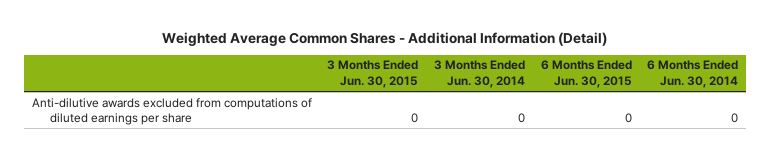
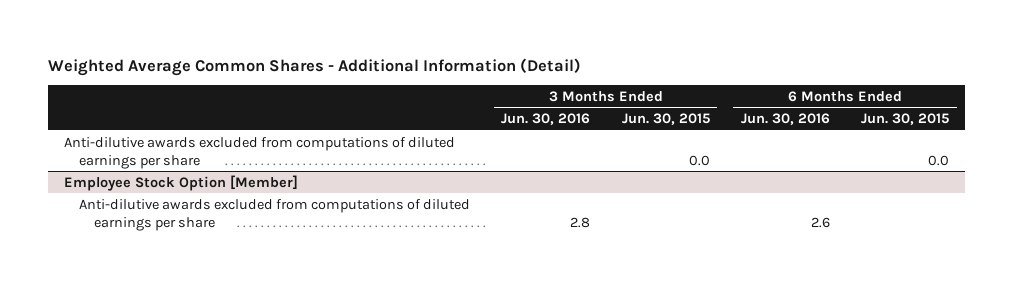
[433,60,525,89] 3 Months Ended Jun. 30, 2014 -> none
[647,60,739,89] 6 Months Ended Jun. 30, 2014 -> none
none -> [501,113,591,126] Jun. 30, 2016
none -> [740,113,830,126] Jun. 30, 2016
[411,113,419,124] 0 -> [688,154,710,166] 0.0
[624,113,632,124] 0 -> [928,154,950,166] 0.0
none -> [64,174,299,191] Employee Stock Option [Member]
none -> [79,198,471,231] Anti-dilutive awards excluded from computations of diluted earnings per share

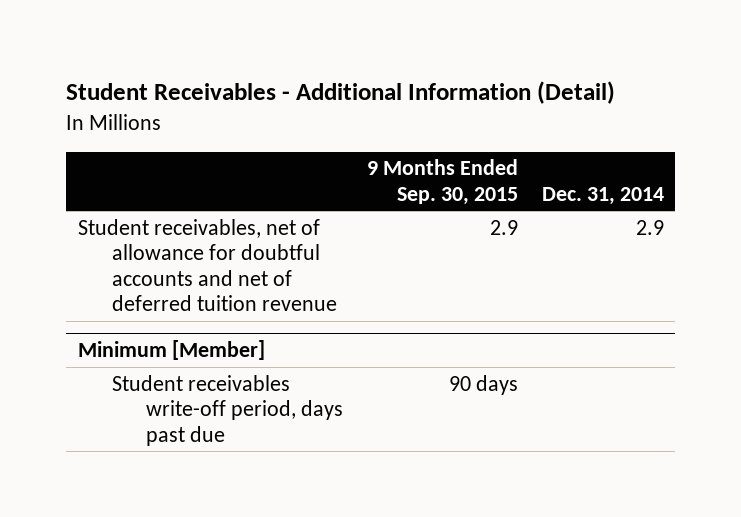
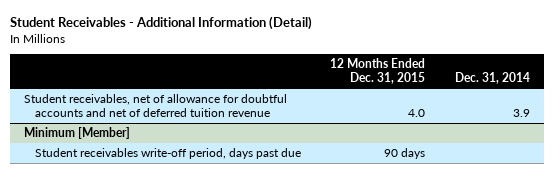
[366,159,518,205] 9 Months Ended Sep. 30, 2015 -> none
none -> [330,57,426,85] 12 Months Ended Dec. 31, 2015
[635,219,664,235] 2.9 -> [512,109,530,118] 3.9

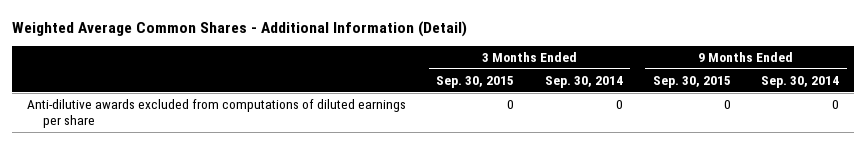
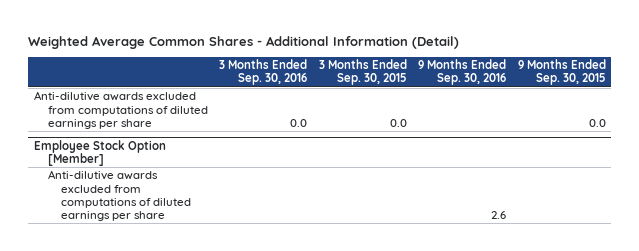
[544,76,623,89] Sep. 30, 2014 -> none
[761,76,840,89] Sep. 30, 2014 -> none
none -> [219,59,308,86] 3 Months Ended Sep. 30, 2016
none -> [418,59,507,86] 9 Months Ended Sep. 30, 2016
[507,100,515,110] 0 -> [389,118,407,127] 0.0
[723,100,731,110] 0 -> [588,118,606,127] 0.0
none -> [33,139,166,167] Employee Stock Option [Member]
none -> [47,170,192,222] Anti-dilutive awards excluded from computations of diluted earnings per share

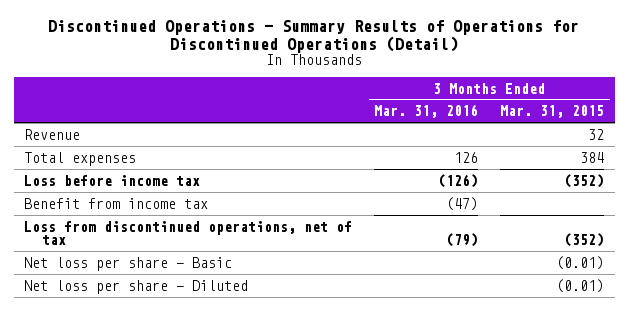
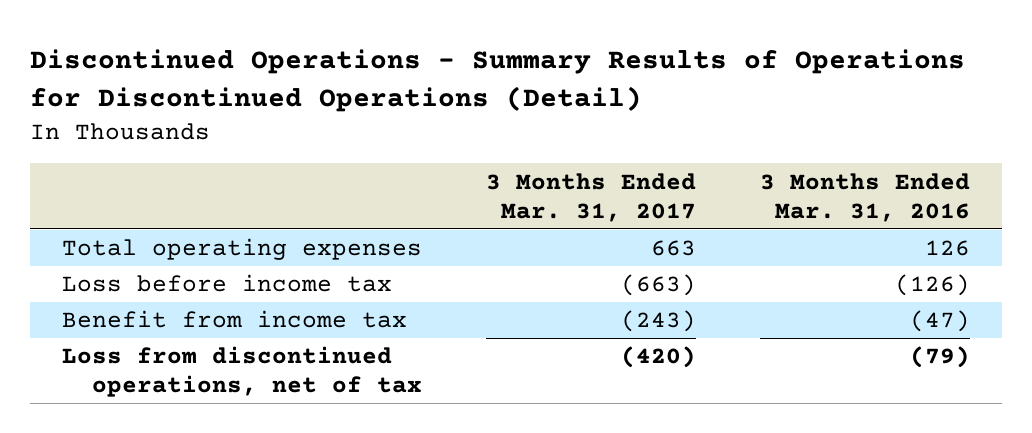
[500,105,605,119] Mar. 31, 2015 -> none
none -> [486,172,697,222] 3 Months Ended Mar. 31, 2017
[24,128,81,140] Revenue -> none
[24,151,137,166] Total expenses -> [62,238,423,261] Total operating expenses
[24,256,233,271] Net loss per share - Basic -> none
[24,279,249,294] Net loss per share - Diluted -> none

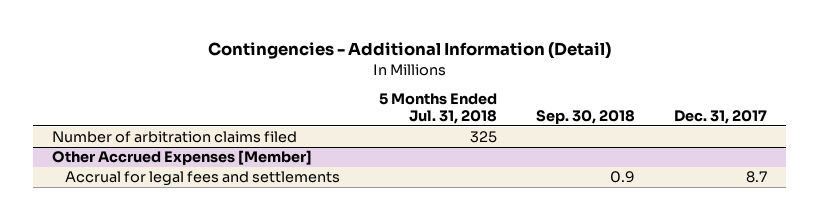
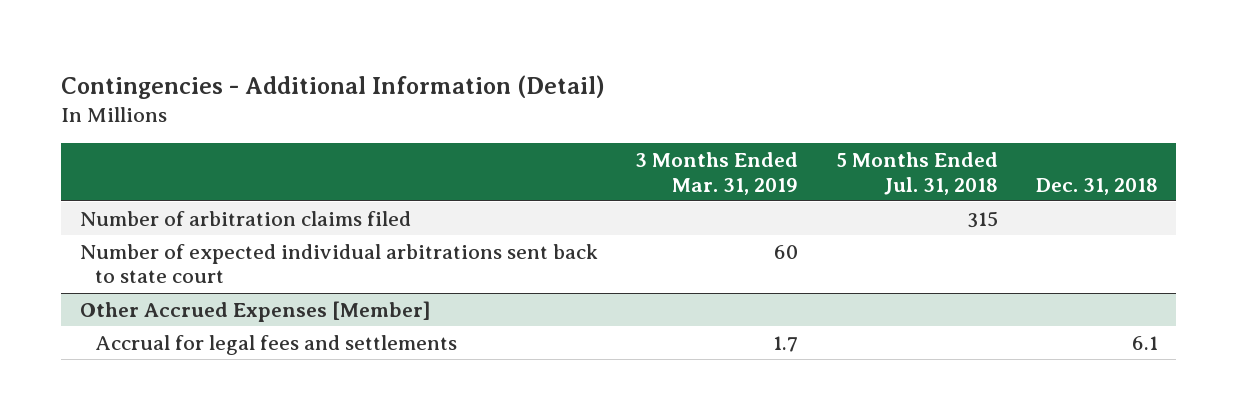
[535,109,635,124] Sep. 30, 2018 -> none
[673,109,767,124] Dec. 31, 2017 -> none
none -> [635,152,799,195] 3 Months Ended Mar. 31, 2019
none -> [1035,177,1158,195] Dec. 31, 2018
[469,131,497,144] 325 -> [967,210,999,228] 315
none -> [79,243,598,284] Number of expected individual arbitrations sent back to state court

